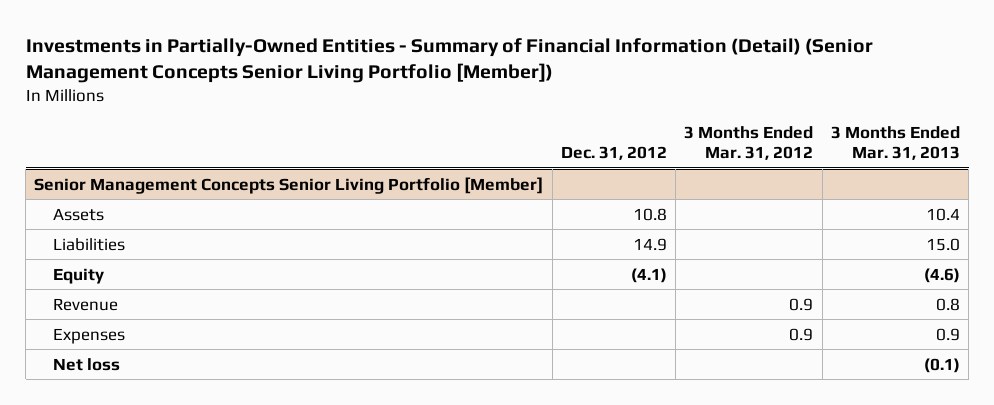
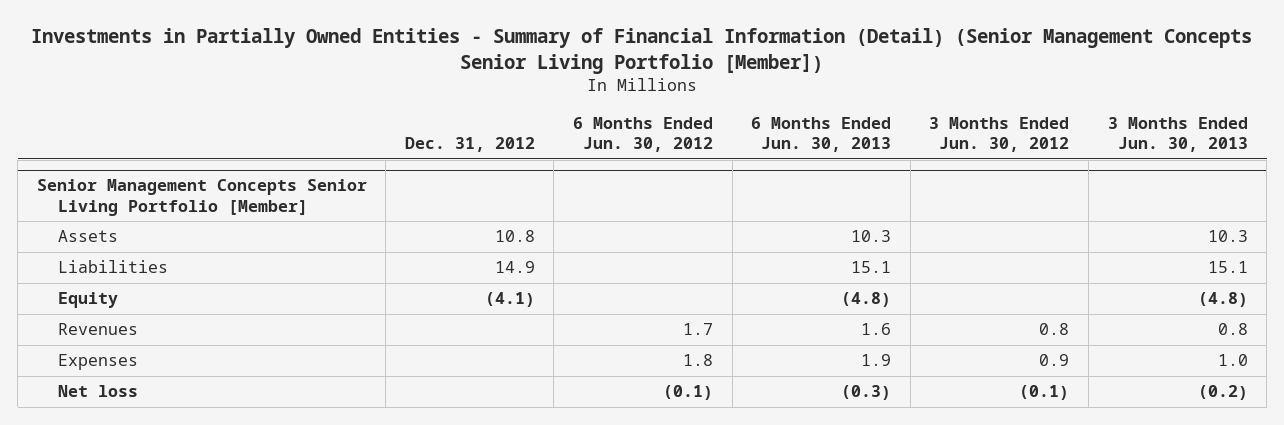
[25,37,873,83] Investments in Partially-Owned Entities - Summary of Financial Information (Detail) (Senior Management Concepts Senior Living Portfolio [Member]) -> [31,28,1253,74] Investments in Partially Owned Entities - Summary of Financial Information (Detail) (Senior Management Concepts Senior Living Portfolio [Member])
[684,126,814,161] 3 Months Ended Mar. 31, 2012 -> none
[830,126,960,161] 3 Months Ended Mar. 31, 2013 -> none
none -> [573,116,714,153] 6 Months Ended Jun. 30, 2012
none -> [751,116,892,153] 6 Months Ended Jun. 30, 2013
none -> [929,116,1070,153] 3 Months Ended Jun. 30, 2012
none -> [1107,116,1248,153] 3 Months Ended Jun. 30, 2013
[53,297,119,311] Revenue -> [58,323,139,336] Revenues

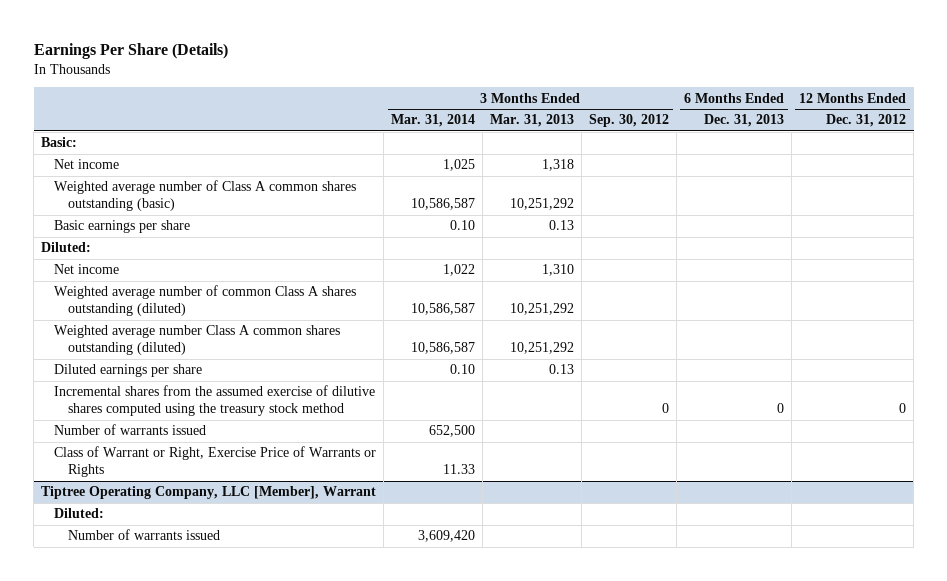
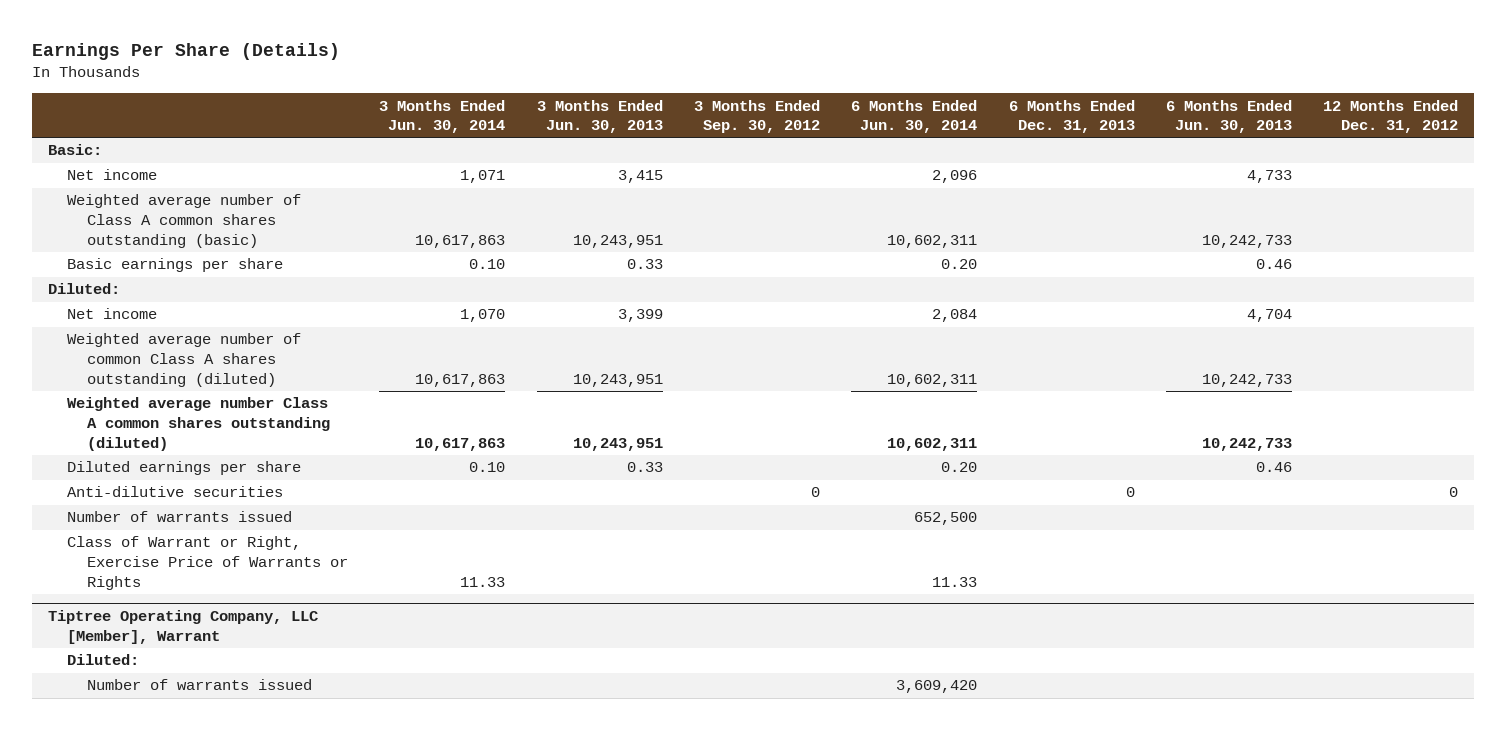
[391,114,476,128] Mar. 31, 2014 -> none
[490,114,575,128] Mar. 31, 2013 -> none
none -> [379,99,506,134] 3 Months Ended Jun. 30, 2014
none -> [536,99,663,134] 3 Months Ended Jun. 30, 2013
none -> [851,99,978,134] 6 Months Ended Jun. 30, 2014
none -> [1165,99,1292,134] 6 Months Ended Jun. 30, 2013
[54,385,376,417] Incremental shares from the assumed exercise of dilutive shares computed using the treasury stock method -> [67,486,284,498] Anti-dilutive securities

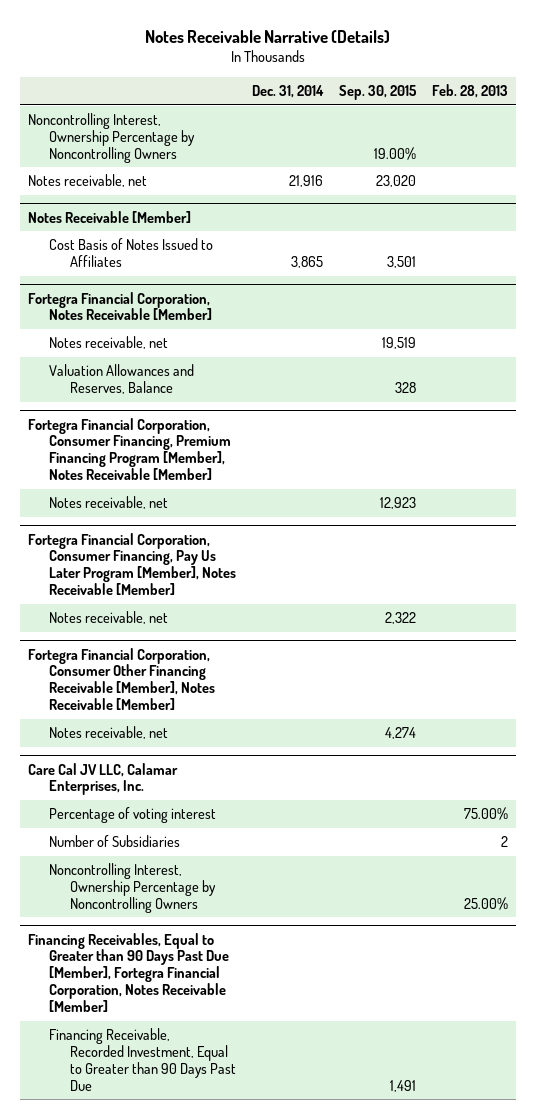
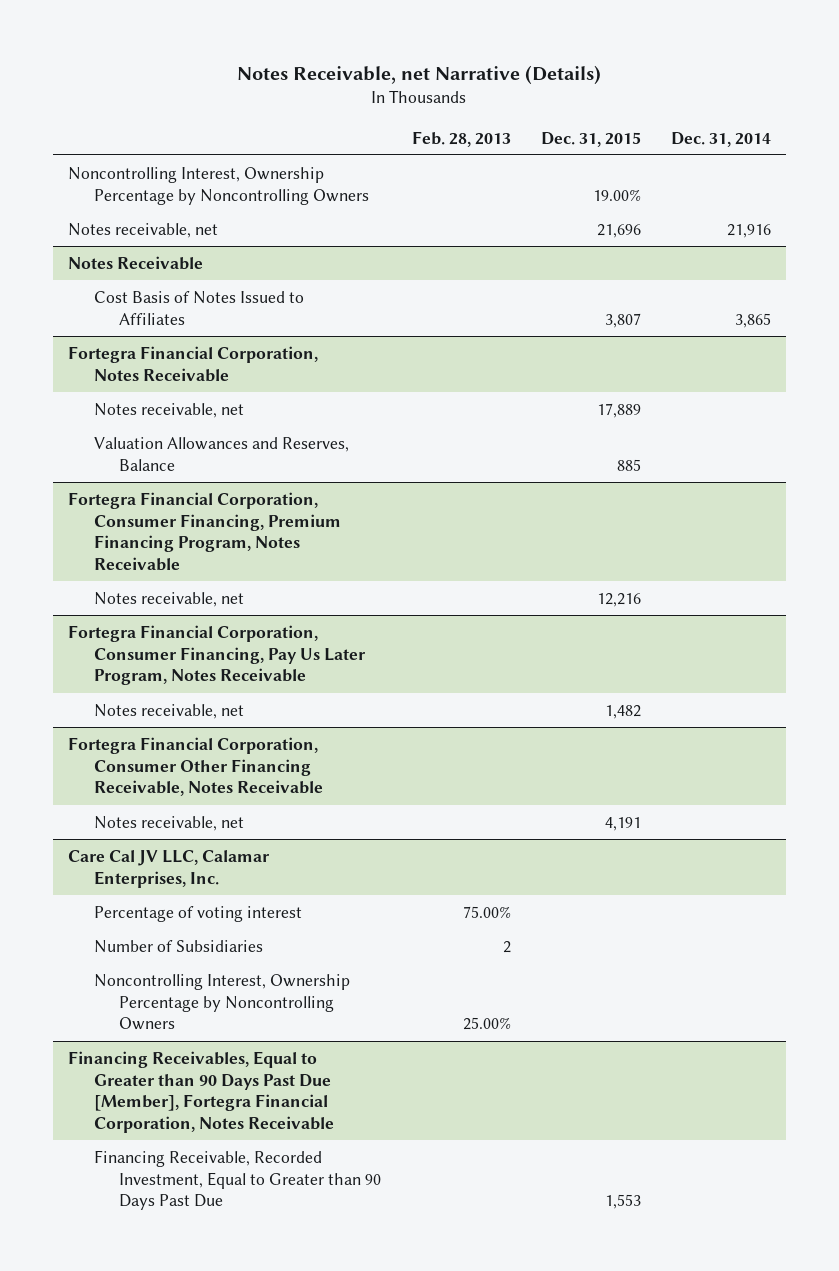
[145,29,391,43] Notes Receivable Narrative (Details) -> [237,64,602,85] Notes Receivable, net Narrative (Details)
[339,85,418,101] Sep. 30, 2015 -> none
none -> [540,131,641,147] Dec. 31, 2015
[28,210,192,223] Notes Receivable [Member] -> [67,255,203,270] Notes Receivable
[28,291,212,321] Fortegra Financial Corporation, Notes Receivable [Member] -> [67,345,318,382] Fortegra Financial Corporation, Notes Receivable
[28,417,231,481] Fortegra Financial Corporation, Consumer Financing, Premium Financing Program [Member], Notes Receivable [Member] -> [67,491,341,572] Fortegra Financial Corporation, Consumer Financing, Premium Financing Program, Notes Receivable
[28,532,236,596] Fortegra Financial Corporation, Consumer Financing, Pay Us Later Program [Member], Notes Receivable [Member] -> [67,624,366,686] Fortegra Financial Corporation, Consumer Financing, Pay Us Later Program, Notes Receivable
[28,647,215,711] Fortegra Financial Corporation, Consumer Other Financing Receivable [Member], Notes Receivable [Member] -> [67,736,323,797] Fortegra Financial Corporation, Consumer Other Financing Receivable, Notes Receivable
[28,932,229,1012] Financing Receivables, Equal to Greater than 90 Days Past Due [Member], Fortegra Financial Corporation, Notes Receivable [Member] -> [67,1050,334,1134] Financing Receivables, Equal to Greater than 90 Days Past Due [Member], Fortegra Financial Corporation, Notes Receivable

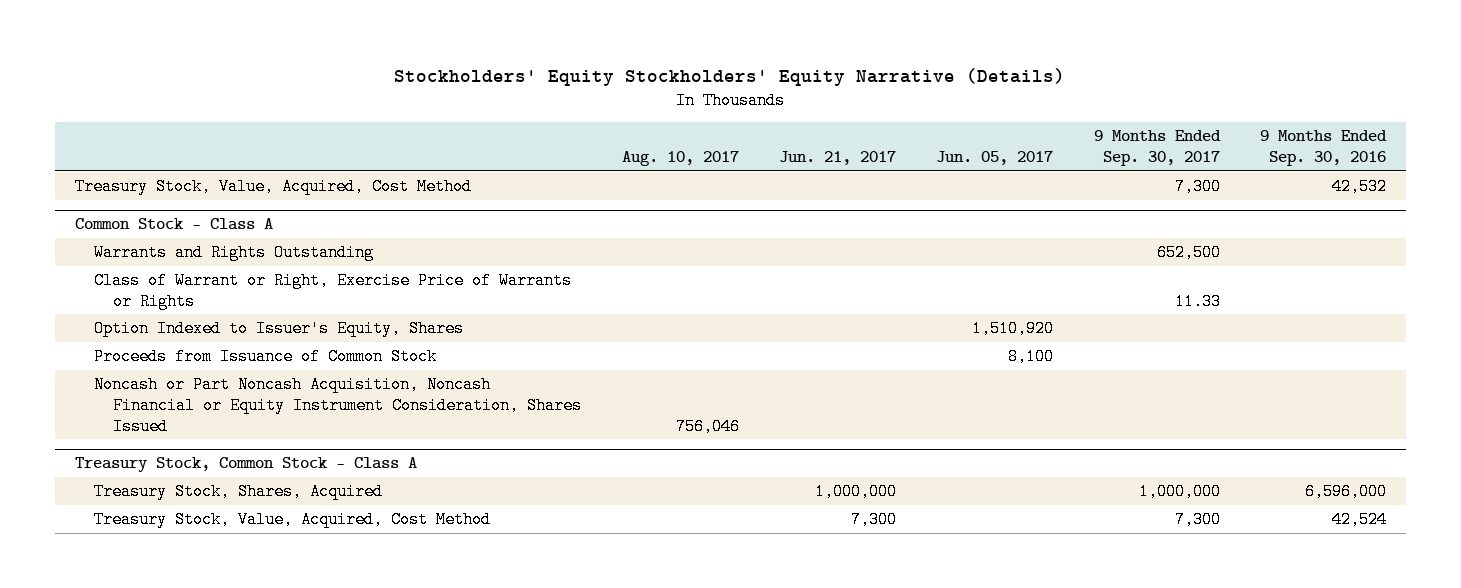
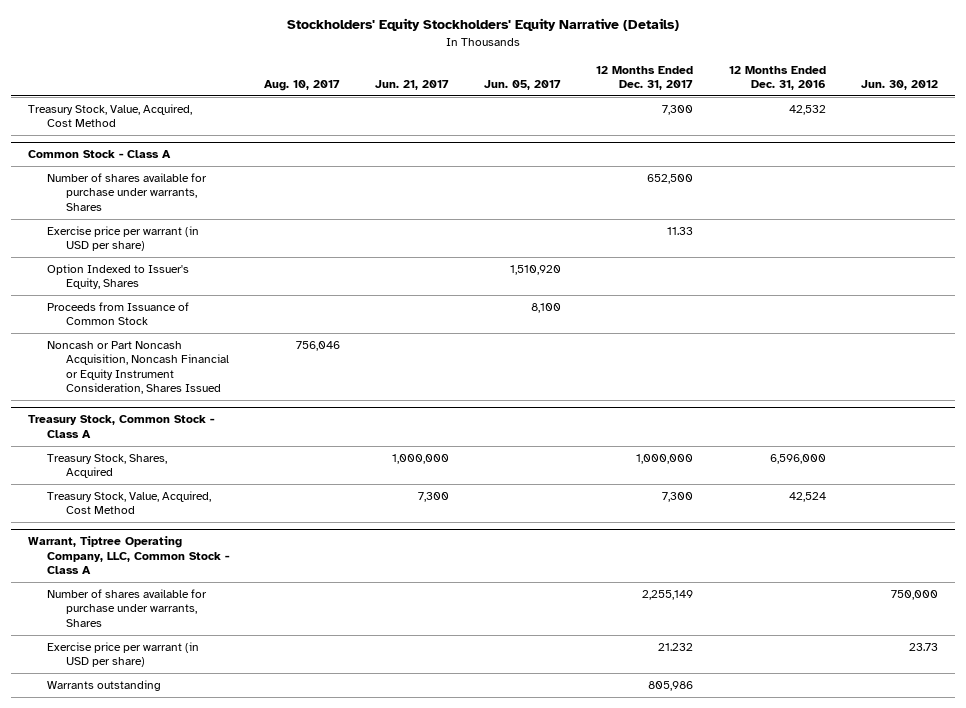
[1093,130,1221,166] 9 Months Ended Sep. 30, 2017 -> none
[1259,130,1387,166] 9 Months Ended Sep. 30, 2016 -> none
none -> [596,65,694,91] 12 Months Ended Dec. 31, 2017
none -> [728,65,826,91] 12 Months Ended Dec. 31, 2016
none -> [860,80,938,91] Jun. 30, 2012
[94,244,375,262] Warrants and Rights Outstanding -> none
none -> [47,173,208,211] Number of shares available for purchase under warrants, Shares
[94,272,573,310] Class of Warrant or Right, Exercise Price of Warrants or Rights -> [47,226,200,252] Exercise price per warrant (in USD per share)
none -> [28,536,231,575] Warrant, Tiptree Operating Company, LLC, Common Stock - Class A
none -> [47,589,208,627] Number of shares available for purchase under warrants, Shares
none -> [47,642,200,668] Exercise price per warrant (in USD per share)
none -> [47,680,162,692] Warrants outstanding

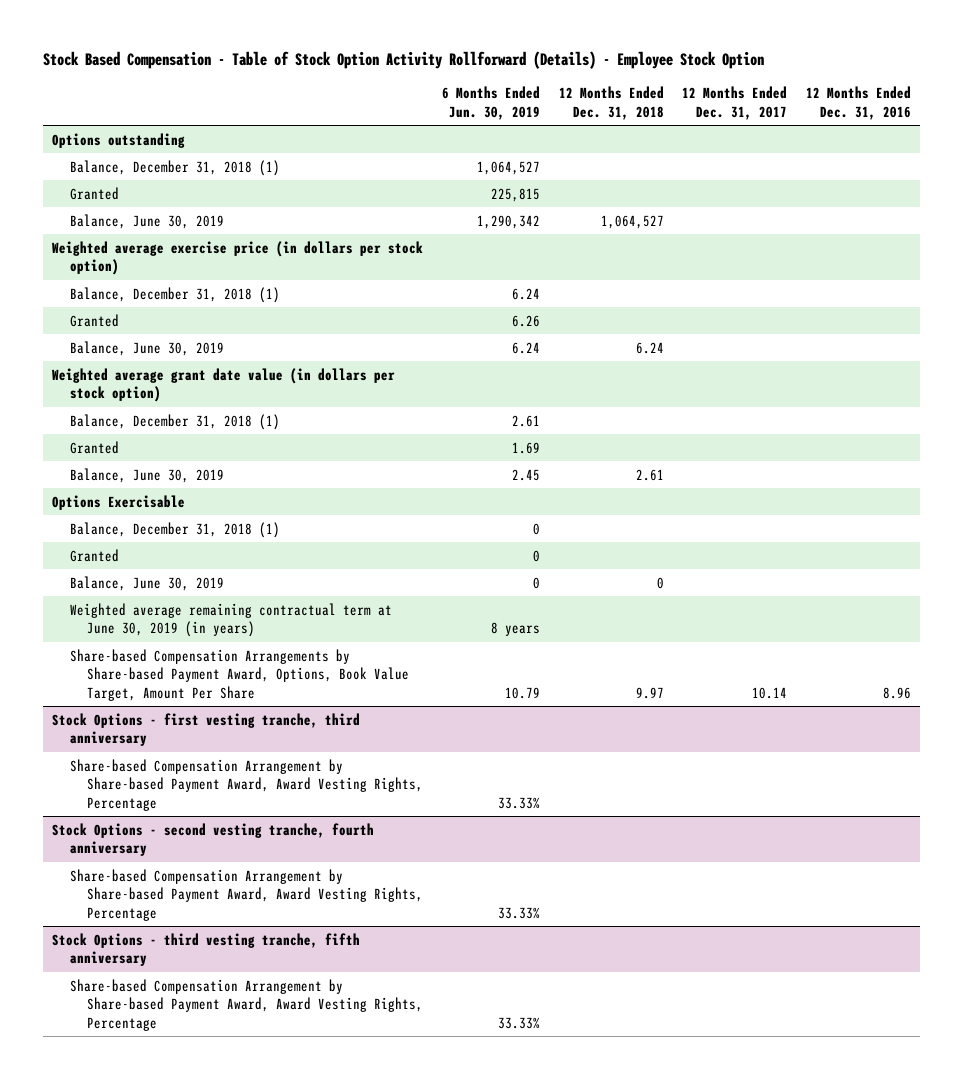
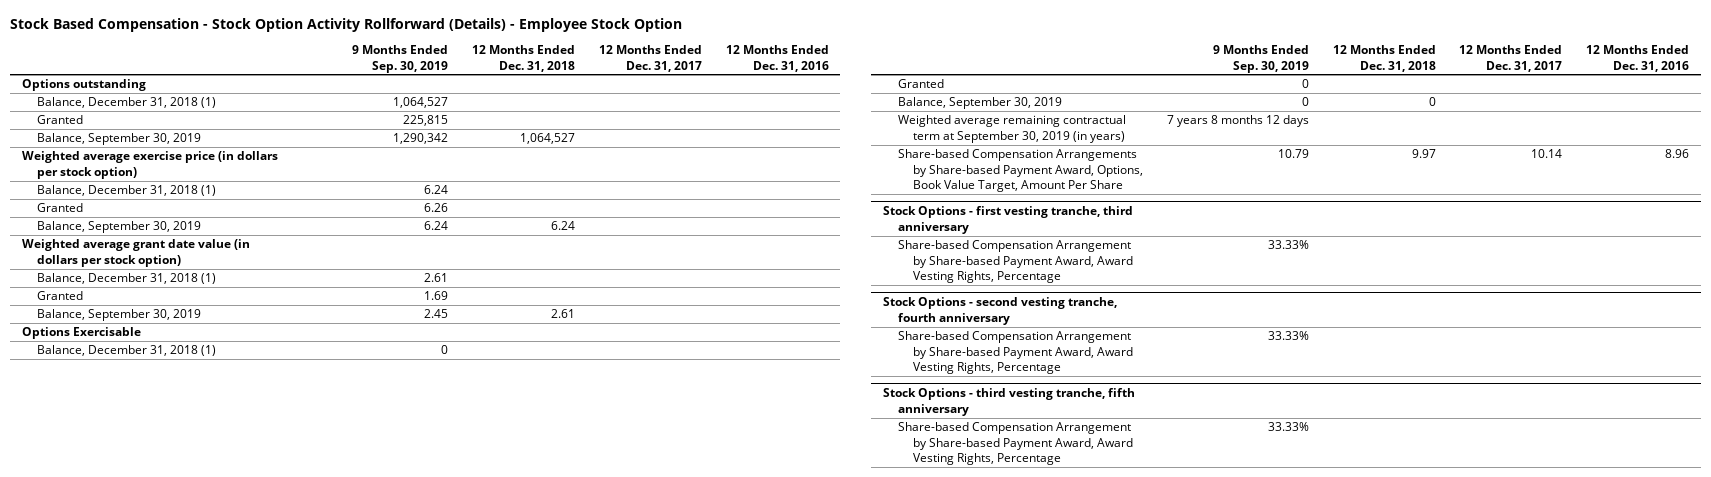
[42,51,764,70] Stock Based Compensation - Table of Stock Option Activity Rollforward (Details) - Employee Stock Option -> [9,17,682,32] Stock Based Compensation - Stock Option Activity Rollforward (Details) - Employee Stock Option
[442,86,541,120] 6 Months Ended Jun. 30, 2019 -> none
none -> [351,45,448,73] 9 Months Ended Sep. 30, 2019
[69,213,224,229] Balance, June 30, 2019 -> [36,133,201,146] Balance, September 30, 2019
[69,340,224,356] Balance, June 30, 2019 -> [36,221,201,234] Balance, September 30, 2019
[69,467,224,483] Balance, June 30, 2019 -> [36,309,201,322] Balance, September 30, 2019
[69,575,224,591] Balance, June 30, 2019 -> [897,97,1062,110] Balance, September 30, 2019
[69,602,392,638] Weighted average remaining contractual term at June 30, 2019 (in years) -> [897,115,1126,143] Weighted average remaining contractual term at September 30, 2019 (in years)

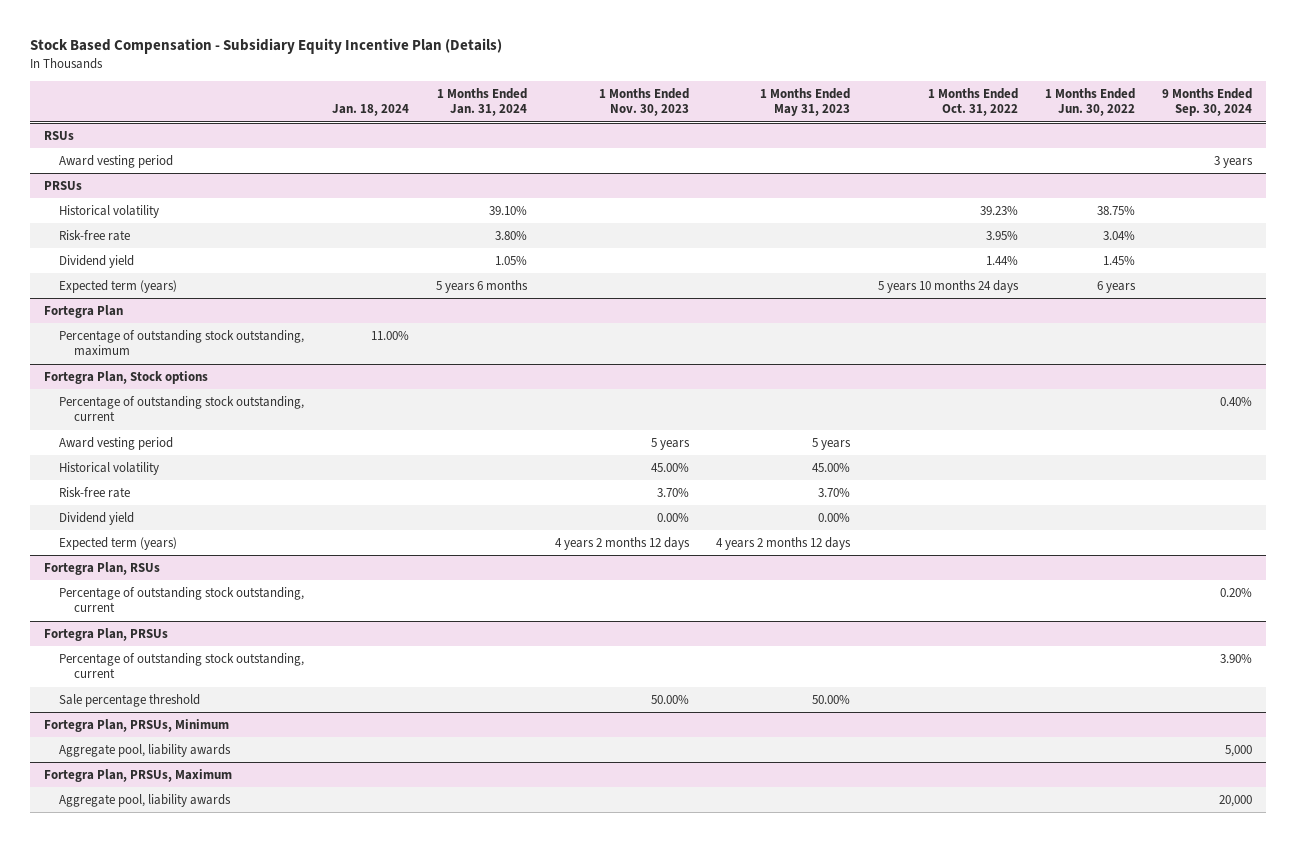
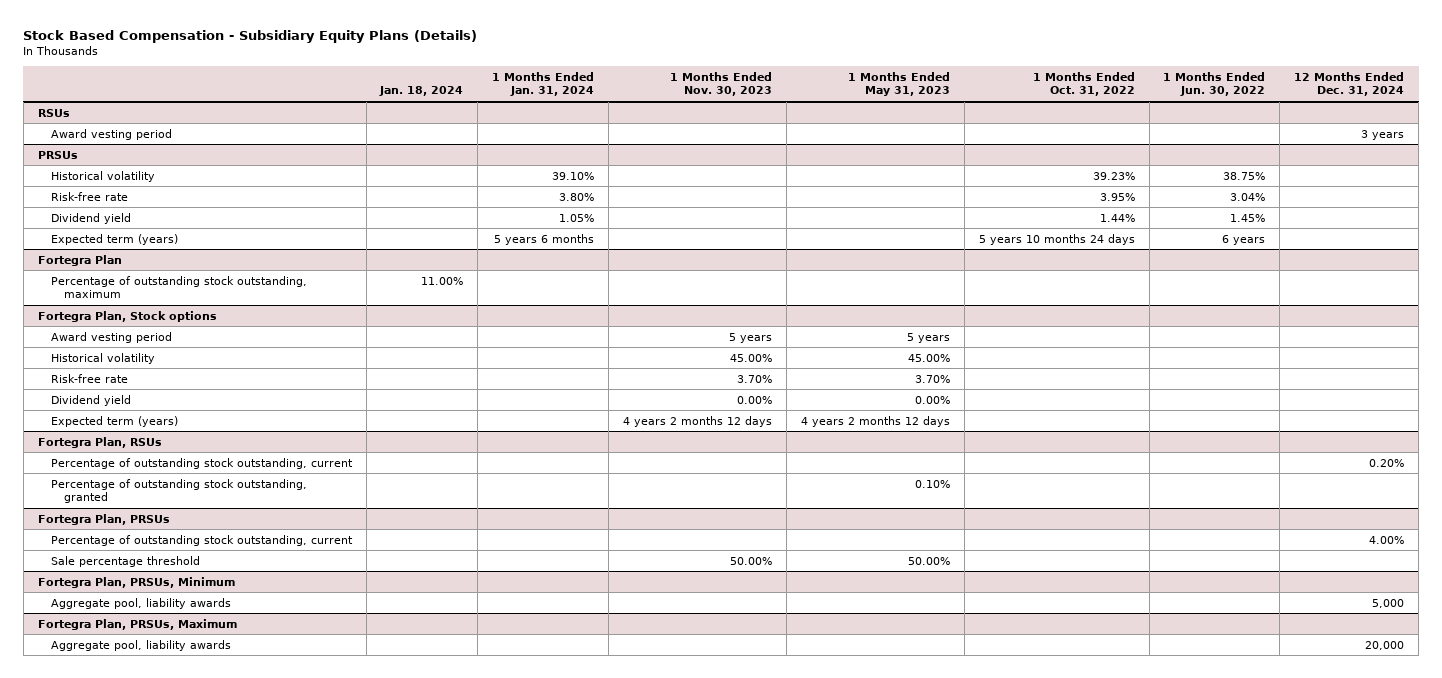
[29,38,502,55] Stock Based Compensation - Subsidiary Equity Incentive Plan (Details) -> [23,30,478,44] Stock Based Compensation - Subsidiary Equity Plans (Details)
[1162,88,1253,117] 9 Months Ended Sep. 30, 2024 -> none
none -> [1294,72,1405,97] 12 Months Ended Dec. 31, 2024
[59,396,305,422] Percentage of outstanding stock outstanding, current -> none
none -> [50,478,307,503] Percentage of outstanding stock outstanding, granted

